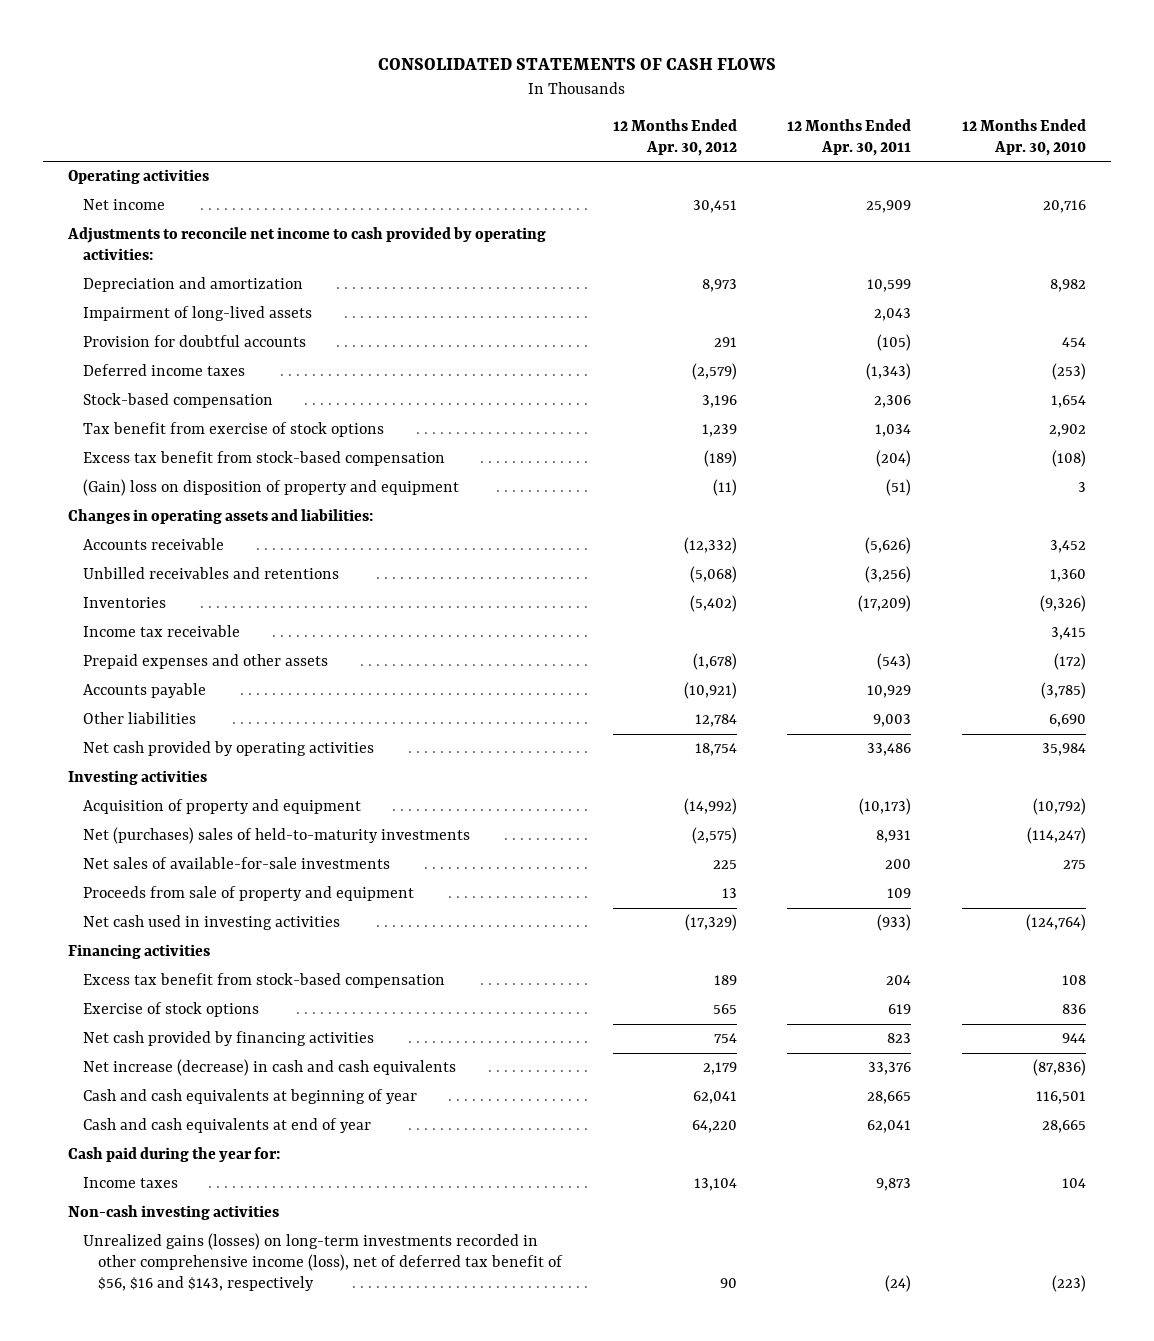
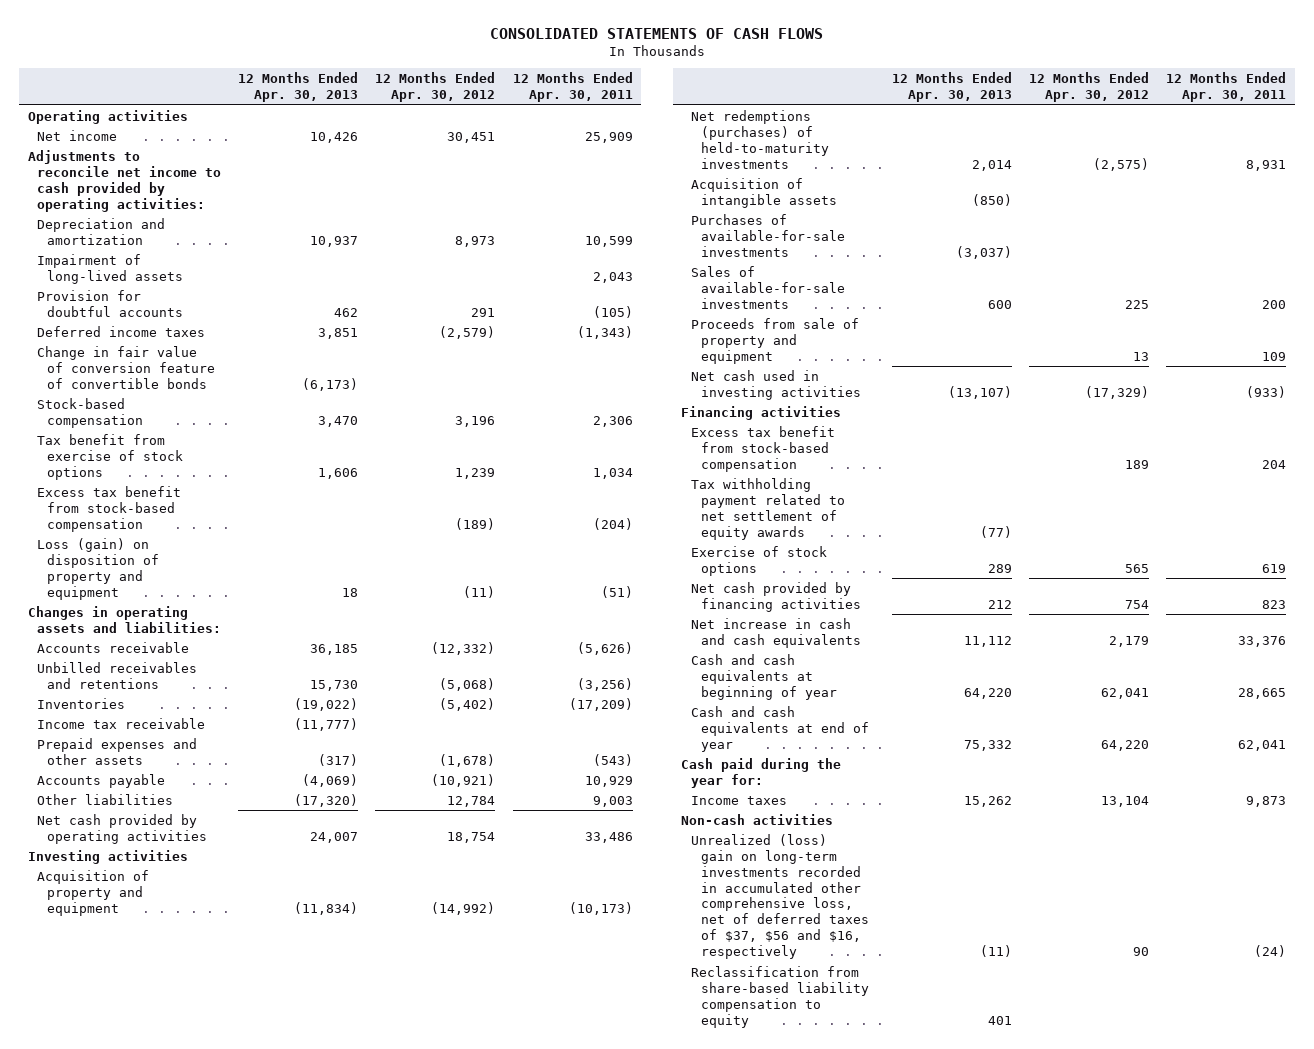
[961,119,1086,157] 12 Months Ended Apr. 30, 2010 -> none
none -> [238,72,359,103] 12 Months Ended Apr. 30, 2013
none -> [37,345,216,389] Change in fair value of conversion feature of convertible bonds
[83,479,460,497] (Gain) loss on disposition of property and equipment -> [37,537,160,600] Loss (gain) on disposition of property and equipment
[83,827,471,845] Net (purchases) sales of held-to-maturity investments -> [691,109,829,169] Net redemptions (purchases) of held-to-maturity investments
none -> [691,177,837,208] Acquisition of intangible assets
none -> [691,213,845,257] Purchases of available-for-sale investments
[83,857,391,870] Net sales of available-for-sale investments -> [691,265,845,309] Sales of available-for-sale investments
none -> [691,477,845,540] Tax withholding payment related to net settlement of equity awards
[83,1059,457,1077] Net increase (decrease) in cash and cash equivalents -> [691,617,861,648] Net increase in cash and cash equivalents
[68,1205,280,1221] Non-cash investing activities -> [681,813,834,825] Non-cash activities
[83,1233,564,1292] Unrealized gains (losses) on long-term investments recorded in other comprehensive income (loss), net of deferred tax benefit of $56, $16 and $143, respectively -> [691,833,869,960] Unrealized (loss) gain on long-term investments recorded in accumulated other comprehensive loss, net of deferred taxes of $37, $56 and $16, respectively
none -> [691,965,869,1028] Reclassification from share-based liability compensation to equity

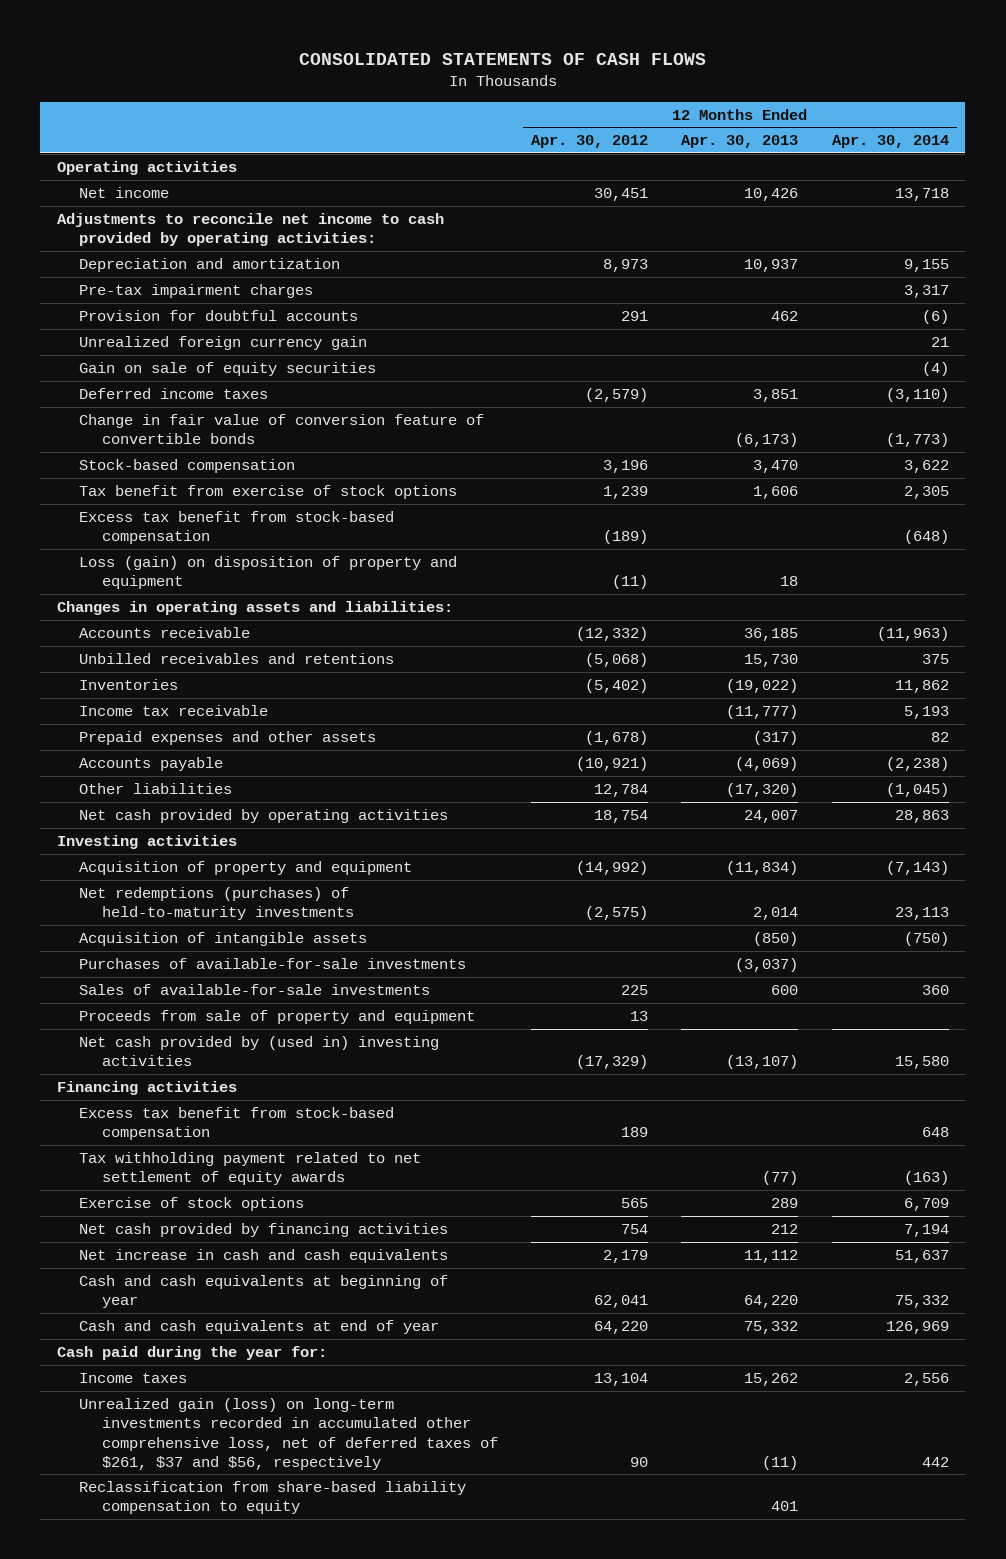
[512,72,633,103] 12 Months Ended Apr. 30, 2011 -> none
none -> [831,135,949,149] Apr. 30, 2014
[37,253,184,284] Impairment of long-lived assets -> none
none -> [79,283,314,298] Pre-tax impairment charges
none -> [79,335,368,350] Unrealized foreign currency gain
none -> [79,361,377,376] Gain on sale of equity securities
[691,369,861,400] Net cash used in investing activities -> [79,1035,440,1067] Net cash provided by (used in) investing activities
[681,813,834,825] Non-cash activities -> none
[691,833,869,960] Unrealized (loss) gain on long-term investments recorded in accumulated other comprehensive loss, net of deferred taxes of $37, $56 and $16, respectively -> [79,1397,498,1470] Unrealized gain (loss) on long-term investments recorded in accumulated other comprehensive loss, net of deferred taxes of $261, $37 and $56, respectively

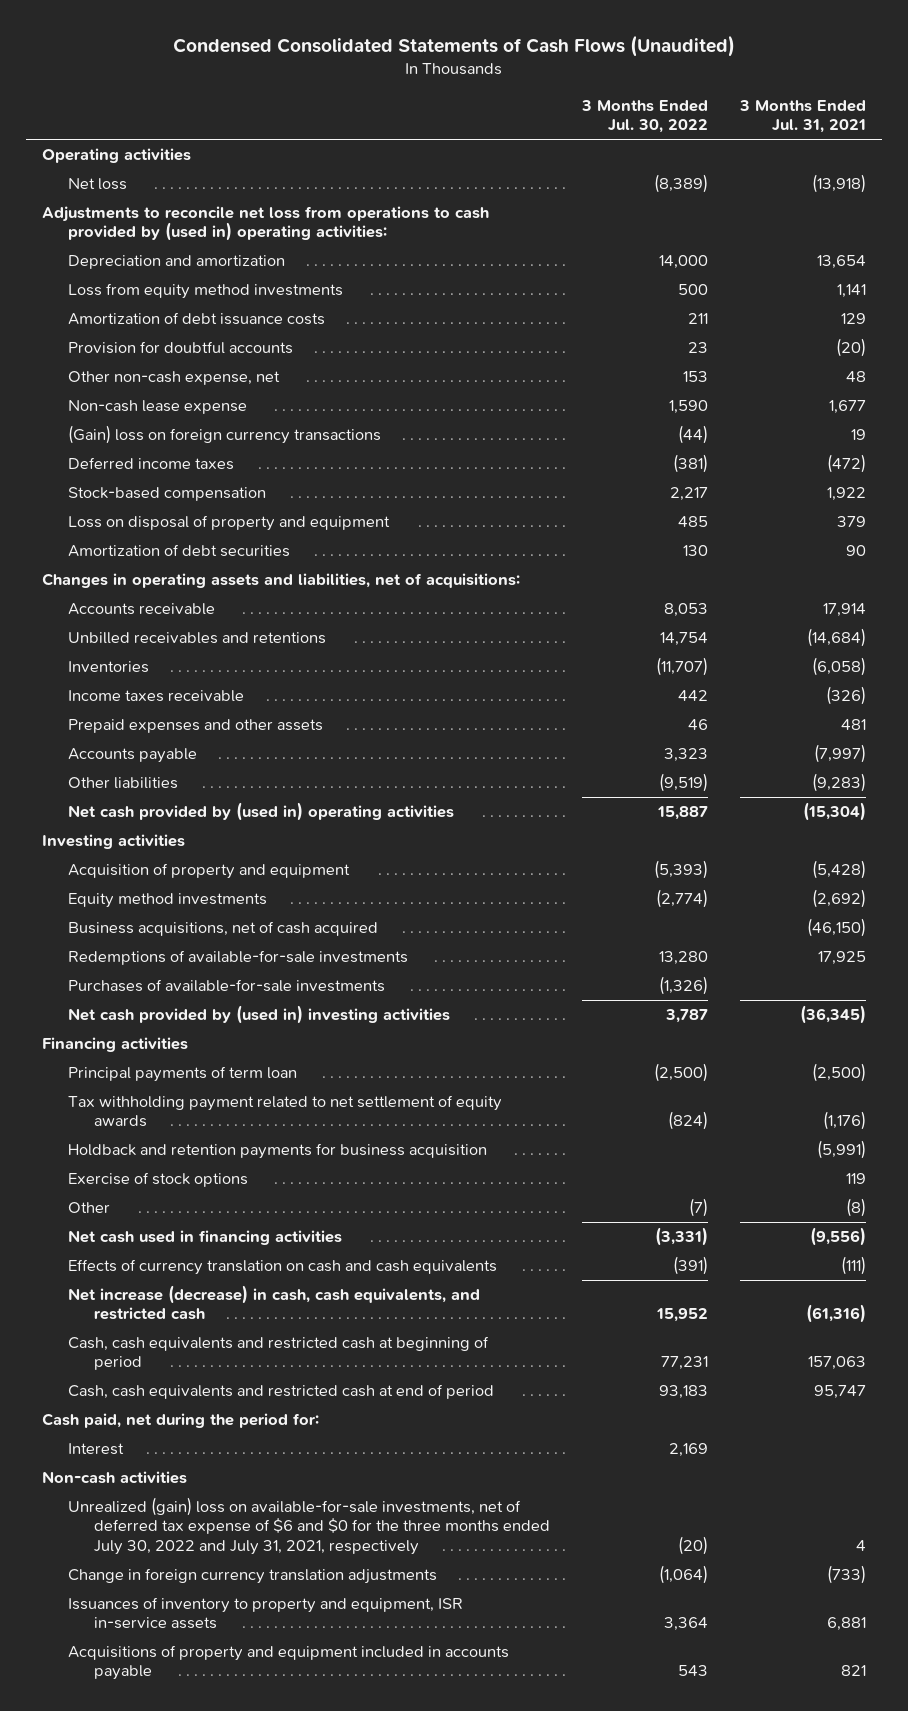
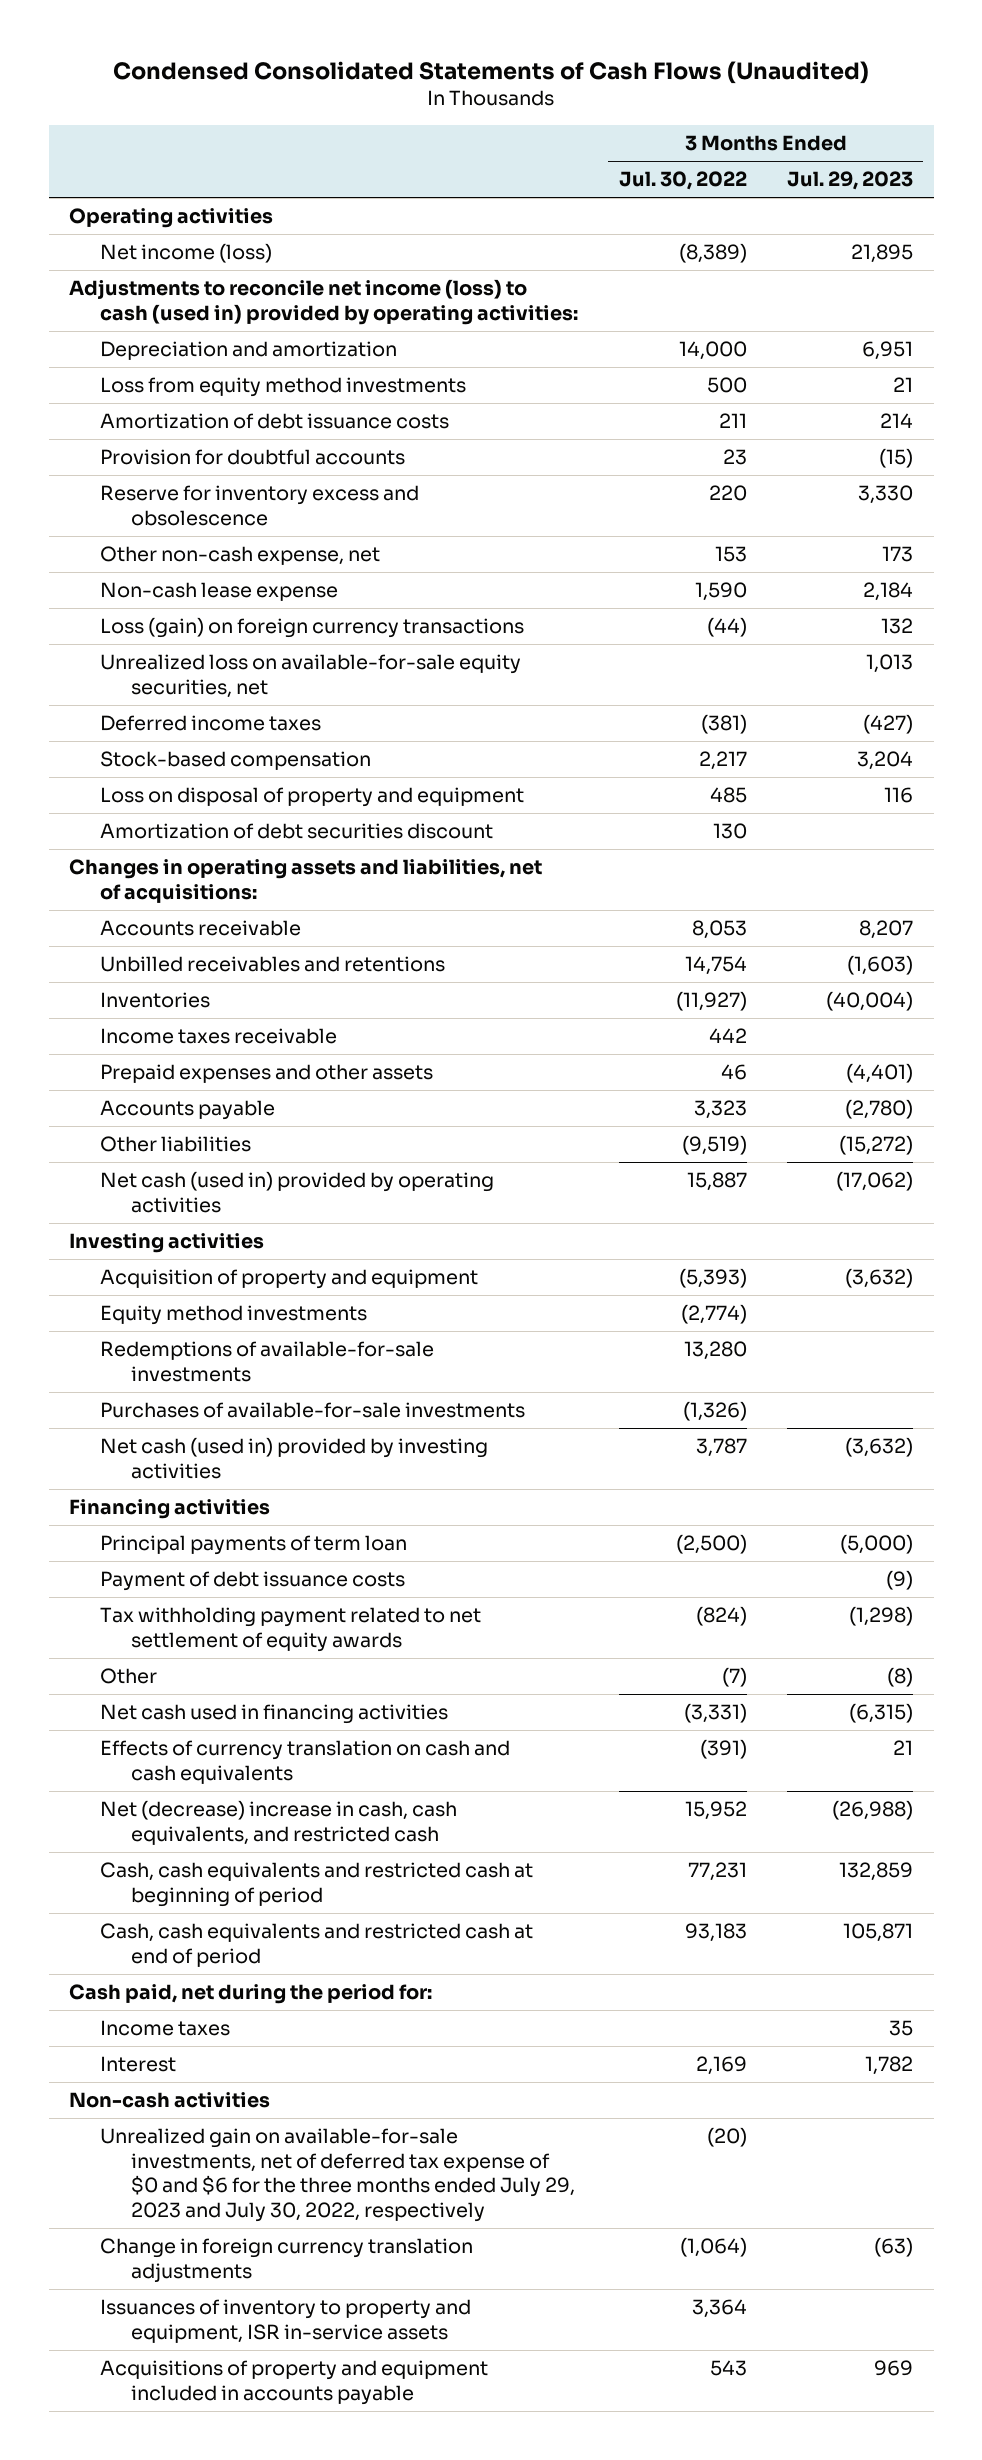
[738,100,866,134] 3 Months Ended Jul. 31, 2021 -> none
none -> [787,171,914,191] Jul. 29, 2023
[67,178,127,191] Net loss -> [99,243,272,264] Net income (loss)
[42,206,490,242] Adjustments to reconcile net loss from operations to cash provided by (used in) operating activities: -> [69,279,578,325] Adjustments to reconcile net income (loss) to cash (used in) provided by operating activities:
none -> [99,485,419,526] Reserve for inventory excess and obsolescence
[67,425,381,445] (Gain) loss on foreign currency transactions -> [99,617,524,639] Loss (gain) on foreign currency transactions
none -> [99,654,521,698] Unrealized loss on available-for-sale equity securities, net
[67,544,290,558] Amortization of debt securities -> [99,823,493,840] Amortization of debt securities discount
[655,657,708,677] (11,707) -> [675,991,747,1012] (11,927)
[67,802,454,822] Net cash provided by (used in) operating activities -> [99,1171,494,1213] Net cash (used in) provided by operating activities
[67,921,378,937] Business acquisitions, net of cash acquired -> none
[67,1005,450,1025] Net cash provided by (used in) investing activities -> [99,1437,488,1479] Net cash (used in) provided by investing activities
none -> [99,1571,405,1592] Payment of debt issuance costs
[67,1143,487,1160] Holdback and retention payments for business acquisition -> none
[67,1172,248,1188] Exercise of stock options -> none
[67,1285,480,1321] Net increase (decrease) in cash, cash equivalents, and restricted cash -> [99,1800,457,1845] Net (decrease) increase in cash, cash equivalents, and restricted cash
none -> [99,2020,230,2037] Income taxes
[67,1497,550,1555] Unrealized (gain) loss on available-for-sale investments, net of deferred tax expense of $6 and $0 for the three months ended July 30, 2022 and July 31, 2021, respectively -> [99,2128,575,2222] Unrealized gain on available-for-sale investments, net of deferred tax expense of $0 and $6 for the three months ended July 29, 2023 and July 30, 2022, respectively

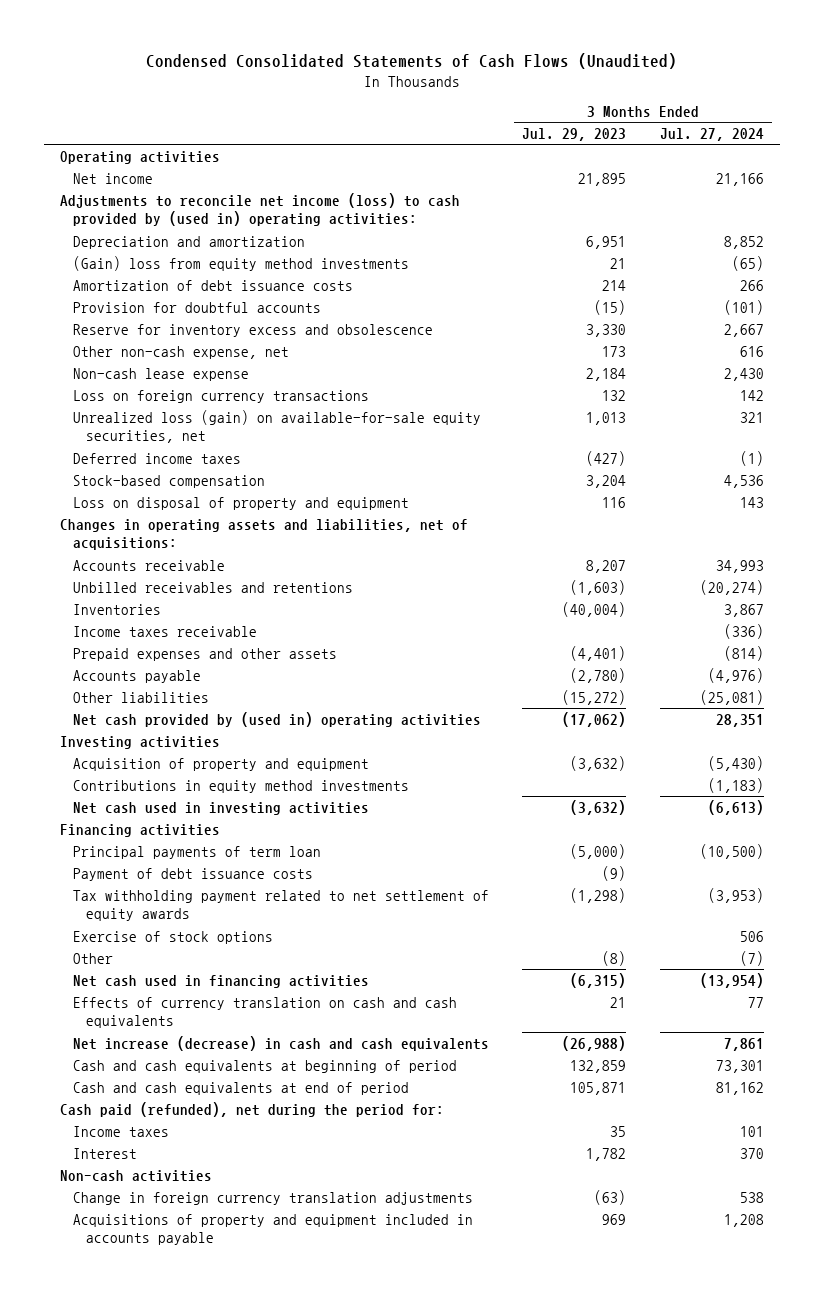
[618,171,747,191] Jul. 30, 2022 -> none
none -> [659,127,764,141] Jul. 27, 2024
[99,243,272,264] Net income (loss) -> [72,172,153,184] Net income
[69,279,578,325] Adjustments to reconcile net income (loss) to cash (used in) provided by operating activities: -> [60,192,461,227] Adjustments to reconcile net income (loss) to cash provided by (used in) operating activities:
[99,377,466,398] Loss from equity method investments -> [72,255,409,271] (Gain) loss from equity method investments
[99,617,524,639] Loss (gain) on foreign currency transactions -> [72,389,369,403] Loss on foreign currency transactions
[99,654,521,698] Unrealized loss on available-for-sale equity securities, net -> [72,409,481,444] Unrealized loss (gain) on available-for-sale equity securities, net
[99,823,493,840] Amortization of debt securities discount -> none
[99,1171,494,1213] Net cash (used in) provided by operating activities -> [72,711,481,727] Net cash provided by (used in) operating activities
[99,1341,434,1382] Redemptions of available-for-sale investments -> none
[99,1402,525,1419] Purchases of available-for-sale investments -> none
[99,1305,367,1326] Equity method investments -> [72,779,409,793] Contributions in equity method investments
[99,1437,488,1479] Net cash (used in) provided by investing activities -> [72,801,369,815] Net cash used in investing activities
none -> [72,930,273,944] Exercise of stock options
[99,1800,457,1845] Net (decrease) increase in cash, cash equivalents, and restricted cash -> [72,1035,489,1051] Net increase (decrease) in cash and cash equivalents
[99,1862,533,1907] Cash, cash equivalents and restricted cash at beginning of period -> [72,1059,457,1073] Cash and cash equivalents at beginning of period
[99,1923,533,1967] Cash, cash equivalents and restricted cash at end of period -> [72,1081,409,1095] Cash and cash equivalents at end of period
[69,1984,433,2005] Cash paid, net during the period for: -> [60,1101,445,1117] Cash paid (refunded), net during the period for:
[99,2128,575,2222] Unrealized gain on available-for-sale investments, net of deferred tax expense of $0 and $6 for the three months ended July 29, 2023 and July 30, 2022, respectively -> none
[99,2299,471,2343] Issuances of inventory to property and equipment, ISR in-service assets -> none

